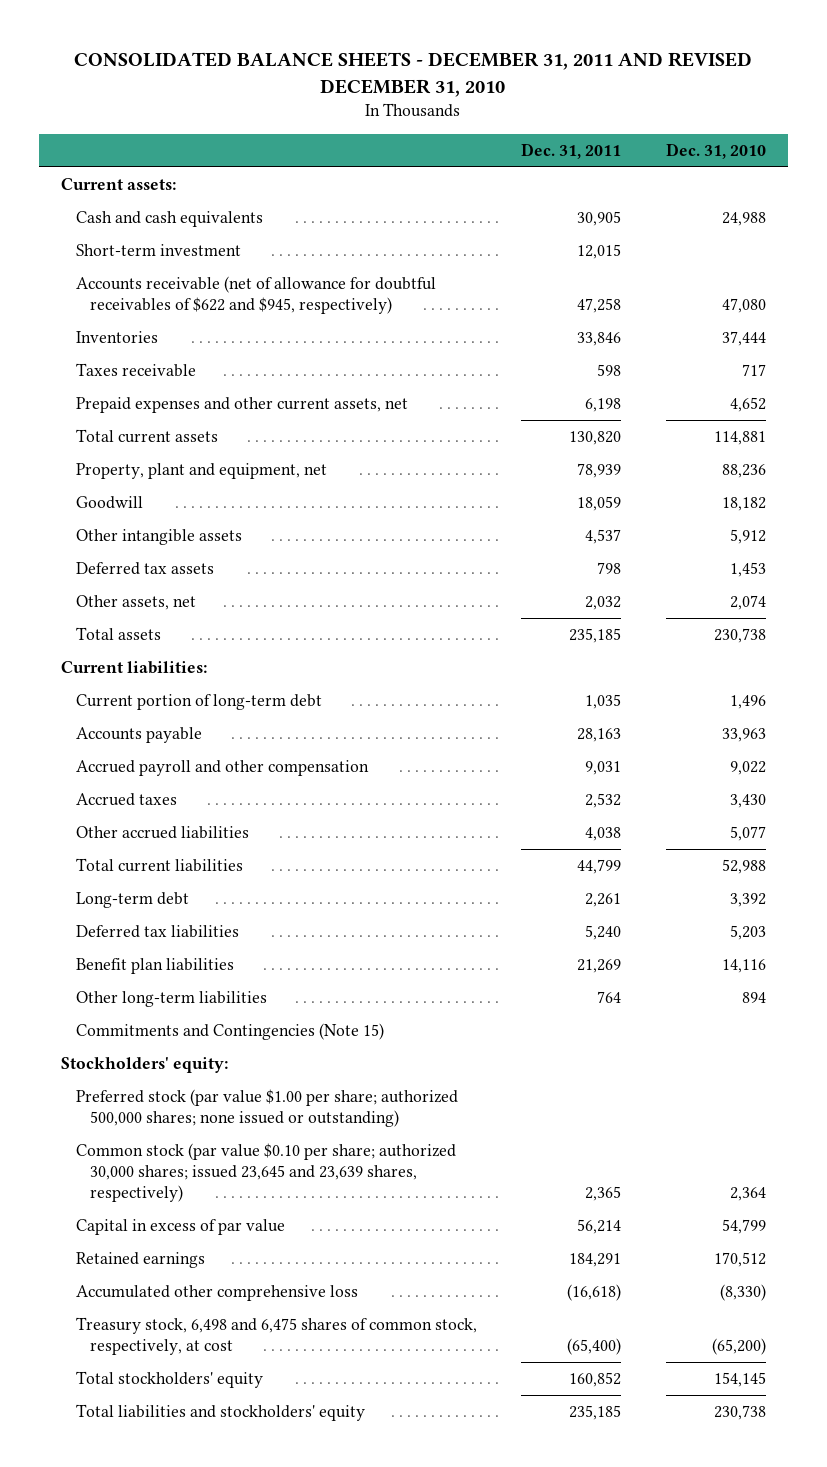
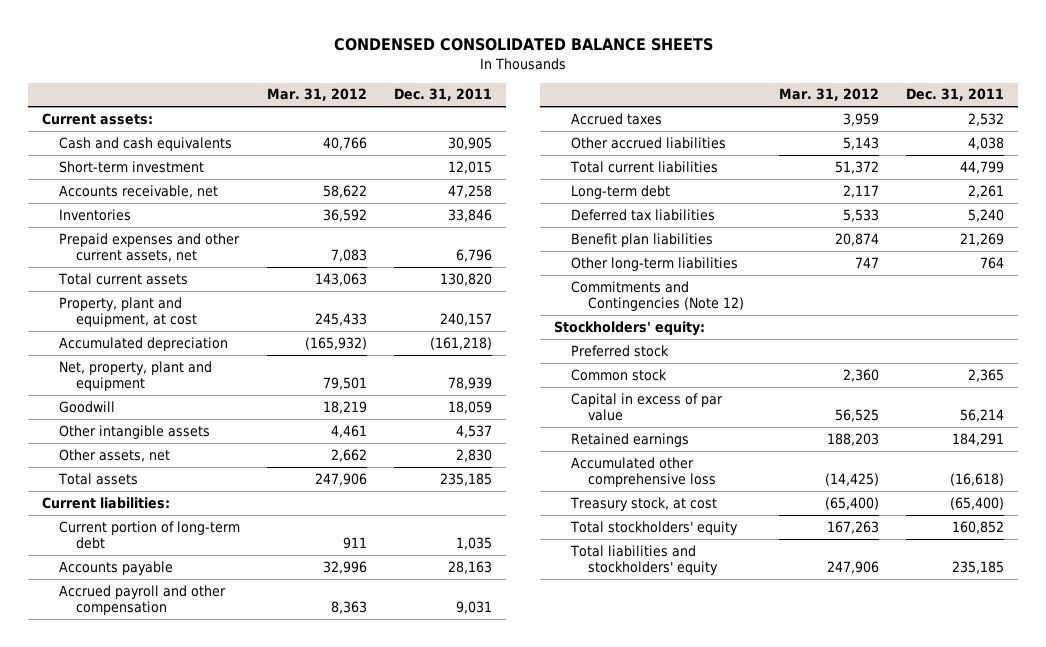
[74,51,753,97] CONSOLIDATED BALANCE SHEETS - DECEMBER 31, 2011 AND REVISED DECEMBER 31, 2010 -> [334,37,714,51] CONDENSED CONSOLIDATED BALANCE SHEETS
[665,142,766,159] Dec. 31, 2010 -> none
none -> [267,88,368,102] Mar. 31, 2012
[75,276,436,315] Accounts receivable (net of allowance for doubtful receivables of $622 and $945, respectively) -> [58,184,218,198] Accounts receivable, net
[75,363,196,378] Taxes receivable -> none
[585,398,622,413] 6,198 -> [456,249,493,263] 6,796
none -> [58,296,198,328] Property, plant and equipment, at cost
none -> [58,336,228,351] Accumulated depreciation
[75,463,327,480] Property, plant and equipment, net -> [58,360,212,392] Net, property, plant and equipment
[75,562,214,576] Deferred tax assets -> none
[585,596,622,611] 2,032 -> [456,448,493,462] 2,830
[75,1023,384,1041] Commitments and Contingencies (Note 15) -> [571,280,745,312] Commitments and Contingencies (Note 12)
[75,1089,458,1128] Preferred stock (par value $1.00 per share; authorized 500,000 shares; none issued or outstanding) -> [571,344,670,357] Preferred stock
[75,1143,456,1203] Common stock (par value $0.10 per share; authorized 30,000 shares; issued 23,645 and 23,639 shares, respectively) -> [571,368,668,381] Common stock
[75,1317,477,1356] Treasury stock, 6,498 and 6,475 shares of common stock, respectively, at cost -> [570,496,718,511] Treasury stock, at cost

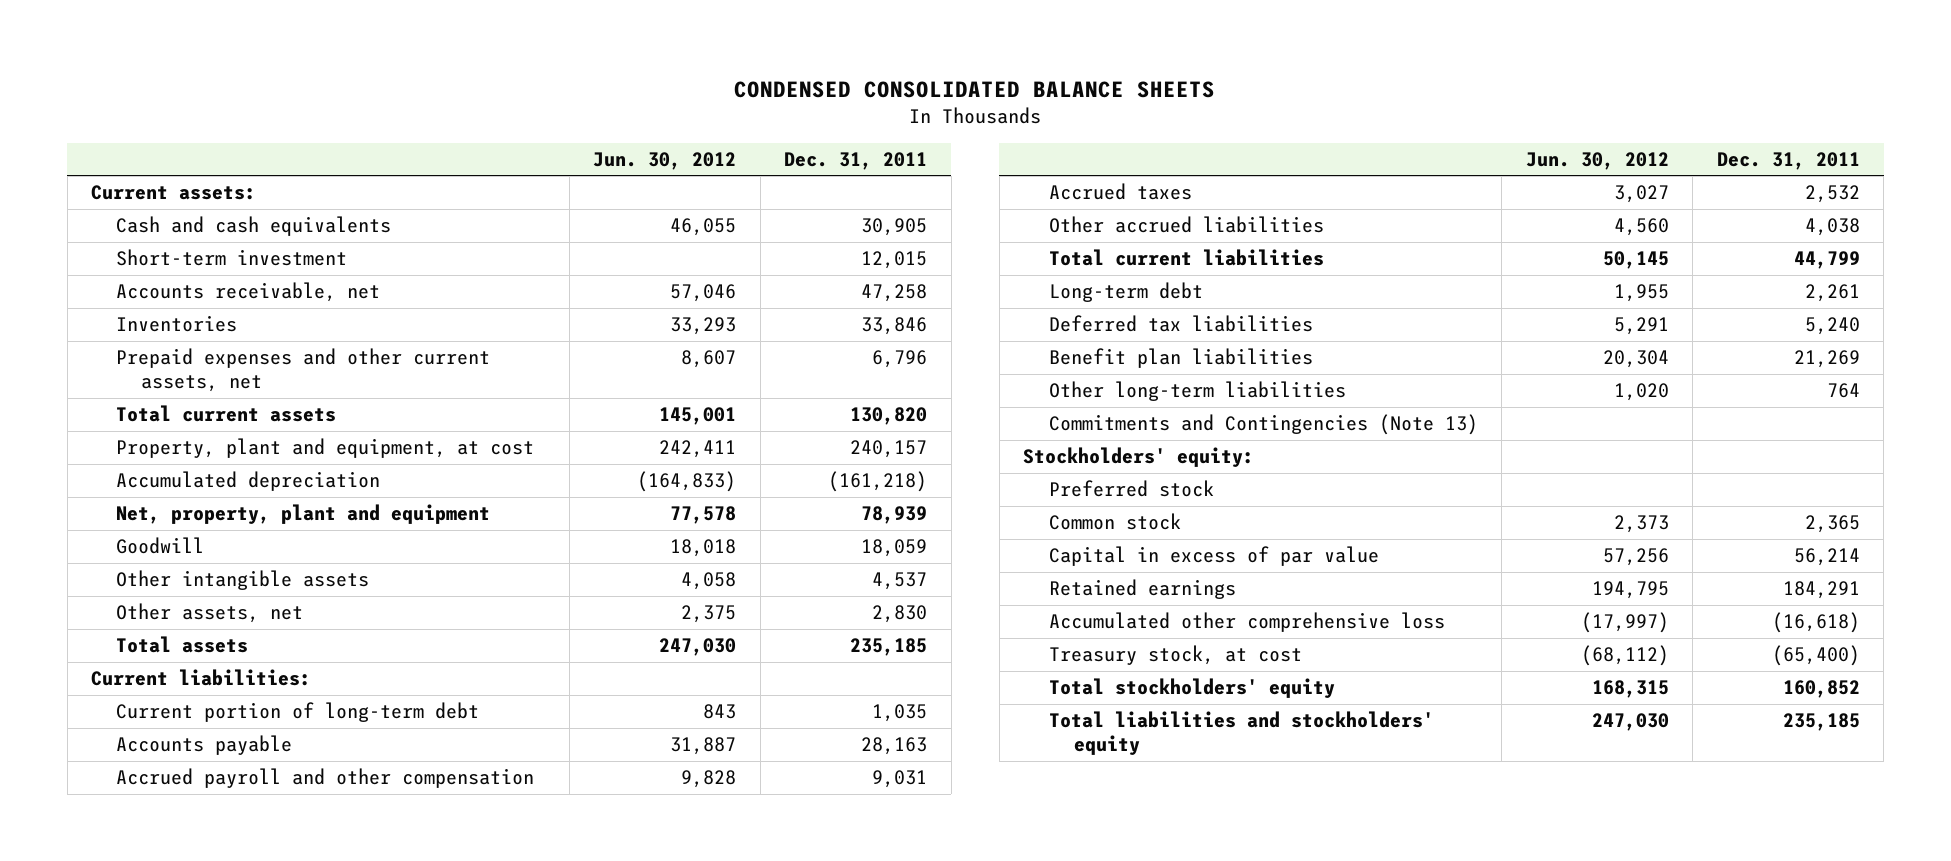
[267,88,368,102] Mar. 31, 2012 -> none
none -> [593,151,737,170] Jun. 30, 2012
[571,280,745,312] Commitments and Contingencies (Note 12) -> [1048,414,1478,436] Commitments and Contingencies (Note 13)

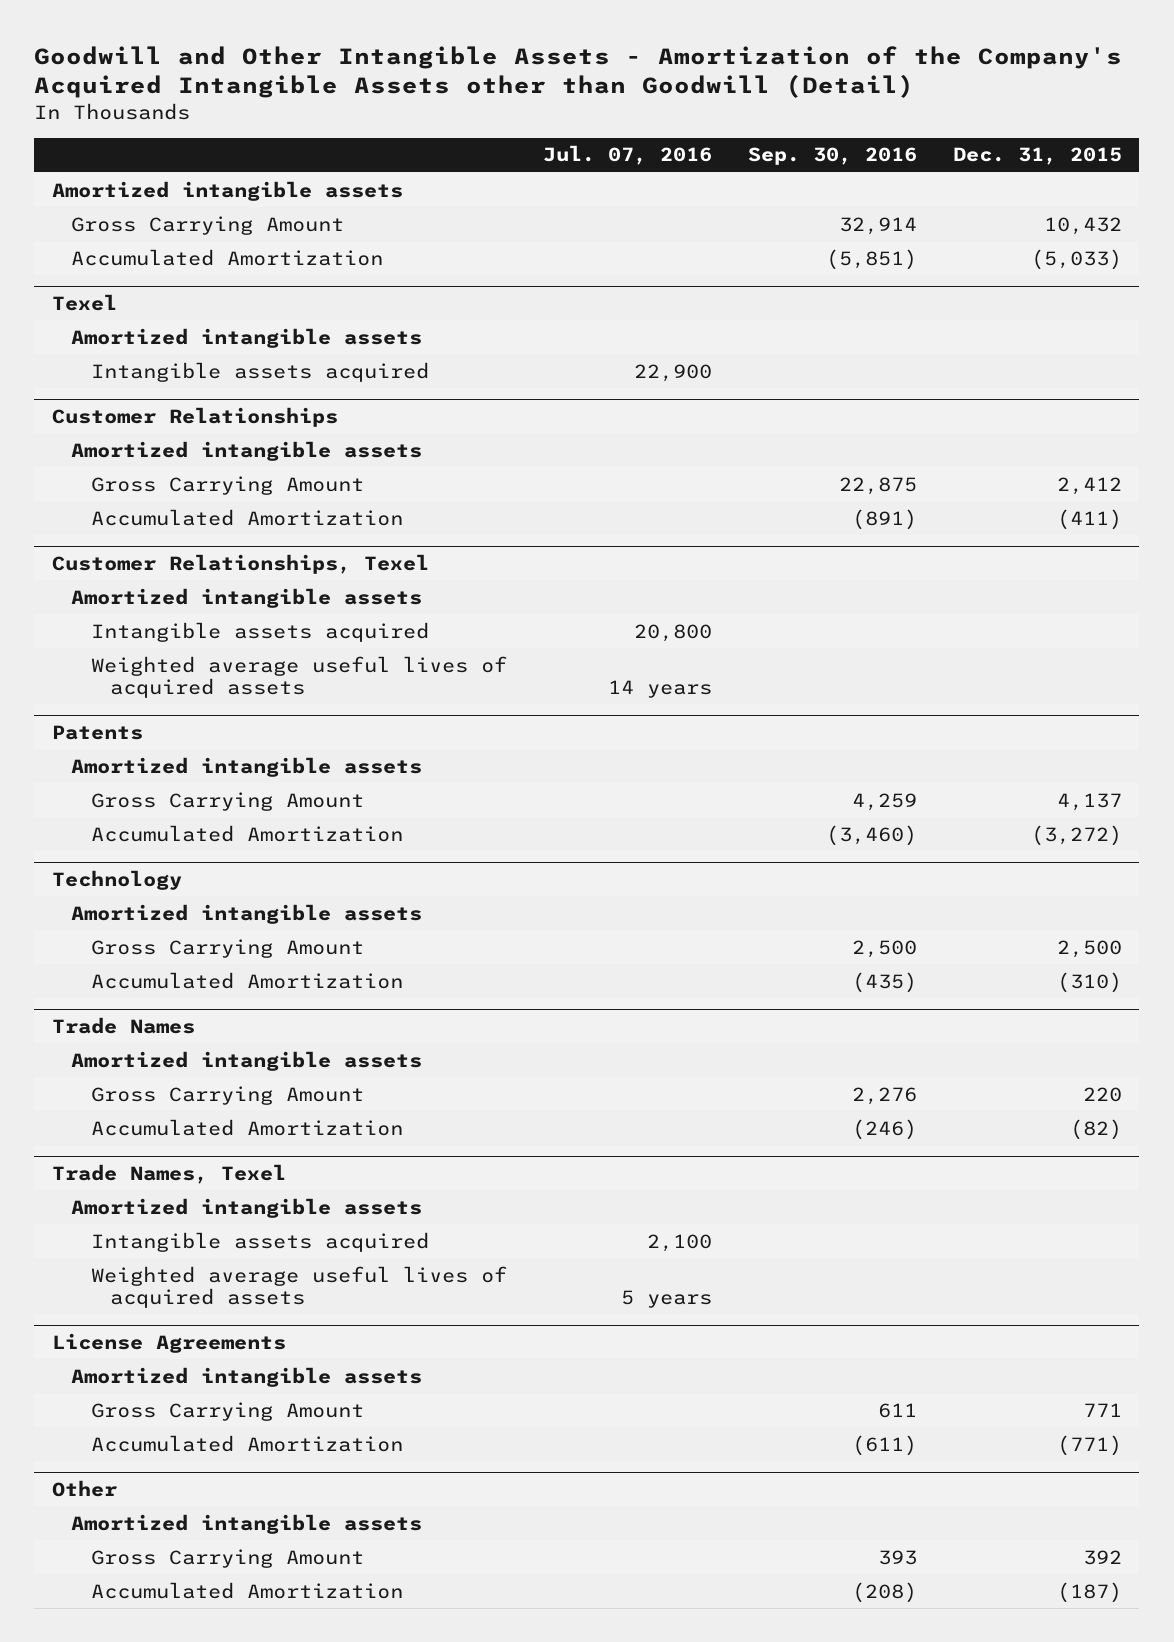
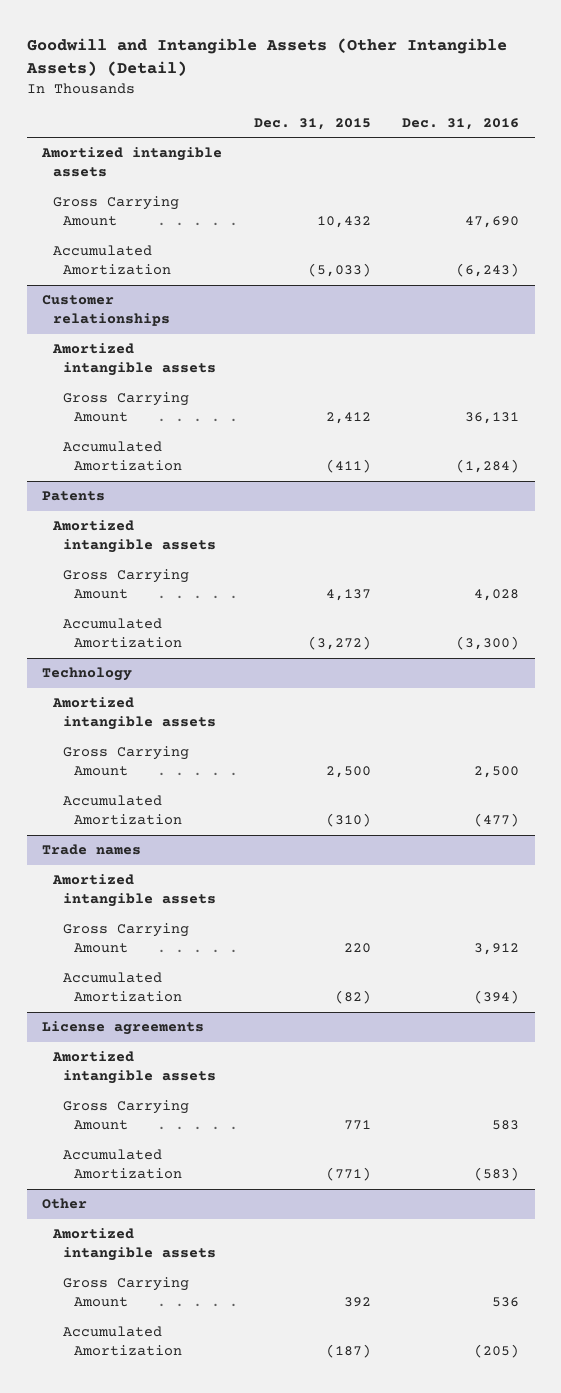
[34,45,1123,99] Goodwill and Other Intangible Assets - Amortization of the Company's Acquired Intangible Assets other than Goodwill (Detail) -> [25,37,507,76] Goodwill and Intangible Assets (Other Intangible Assets) (Detail)
[542,145,712,166] Jul. 07, 2016 -> none
[747,147,917,166] Sep. 30, 2016 -> none
none -> [402,117,520,130] Dec. 31, 2016
[52,293,118,311] Texel -> none
[71,327,423,348] Amortized intangible assets -> none
[90,361,429,382] Intangible assets acquired -> none
[52,406,339,427] Customer Relationships -> [42,295,170,327] Customer relationships
[52,553,430,574] Customer Relationships, Texel -> none
[71,587,423,608] Amortized intangible assets -> none
[90,621,429,642] Intangible assets acquired -> none
[90,655,507,698] Weighted average useful lives of acquired assets -> none
[52,1016,196,1034] Trade Names -> [42,844,142,856] Trade names
[52,1163,287,1184] Trade Names, Texel -> none
[71,1197,423,1218] Amortized intangible assets -> none
[90,1231,429,1252] Intangible assets acquired -> none
[90,1265,507,1308] Weighted average useful lives of acquired assets -> none
[52,1332,287,1353] License Agreements -> [42,1021,205,1036] License agreements

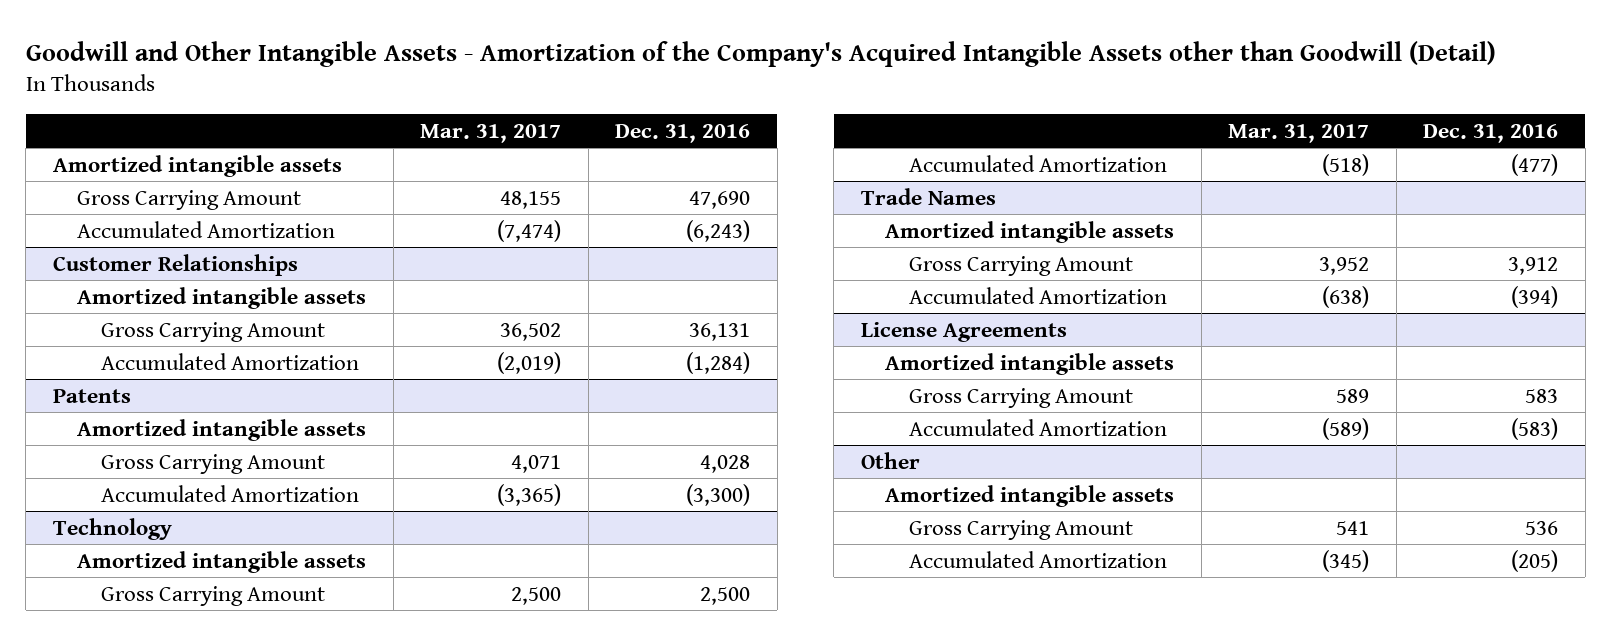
[25,37,507,76] Goodwill and Intangible Assets (Other Intangible Assets) (Detail) -> [25,40,1496,67] Goodwill and Other Intangible Assets - Amortization of the Company's Acquired Intangible Assets other than Goodwill (Detail)
[253,117,371,130] Dec. 31, 2015 -> none
none -> [420,123,562,143] Mar. 31, 2017
[42,295,170,327] Customer relationships -> [53,253,299,276] Customer Relationships
[42,844,142,856] Trade names -> [860,187,996,205] Trade Names
[42,1021,205,1036] License agreements -> [860,321,1067,342] License Agreements

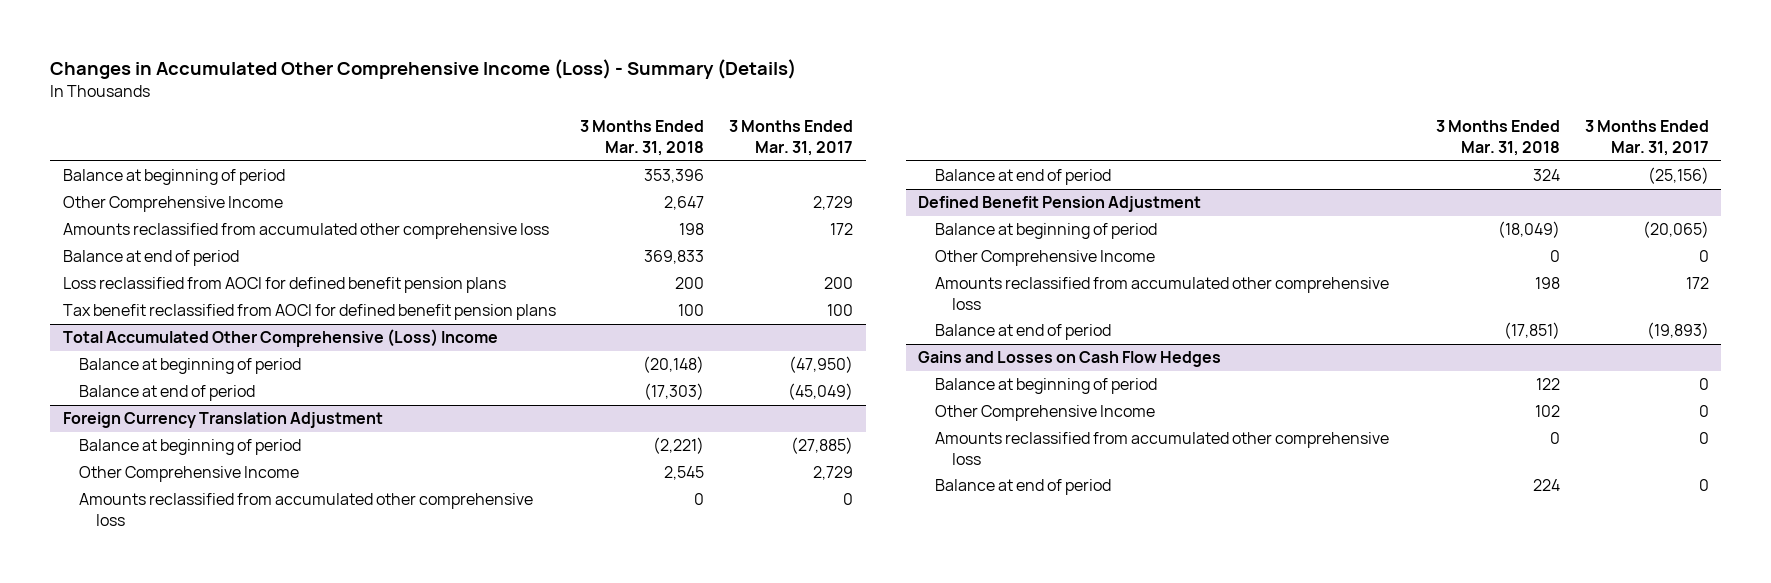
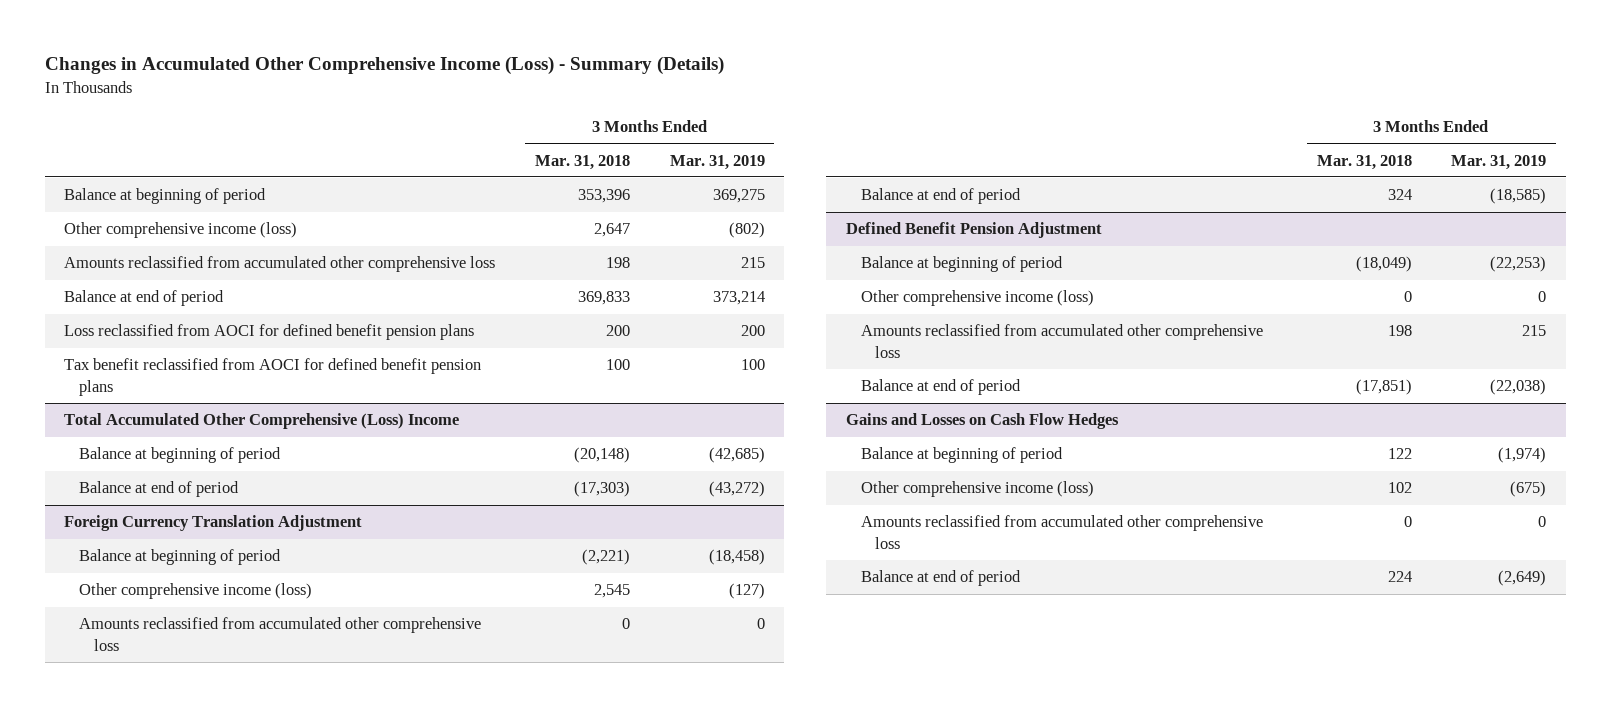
[729,120,854,157] 3 Months Ended Mar. 31, 2017 -> none
none -> [669,154,765,170] Mar. 31, 2019
[62,196,283,213] Other Comprehensive Income -> [64,222,298,239] Other comprehensive income (loss)
[79,466,300,483] Other Comprehensive Income -> [79,583,313,600] Other comprehensive income (loss)
[935,250,1156,267] Other Comprehensive Income -> [860,290,1094,307] Other comprehensive income (loss)
[935,405,1156,422] Other Comprehensive Income -> [860,481,1094,498] Other comprehensive income (loss)

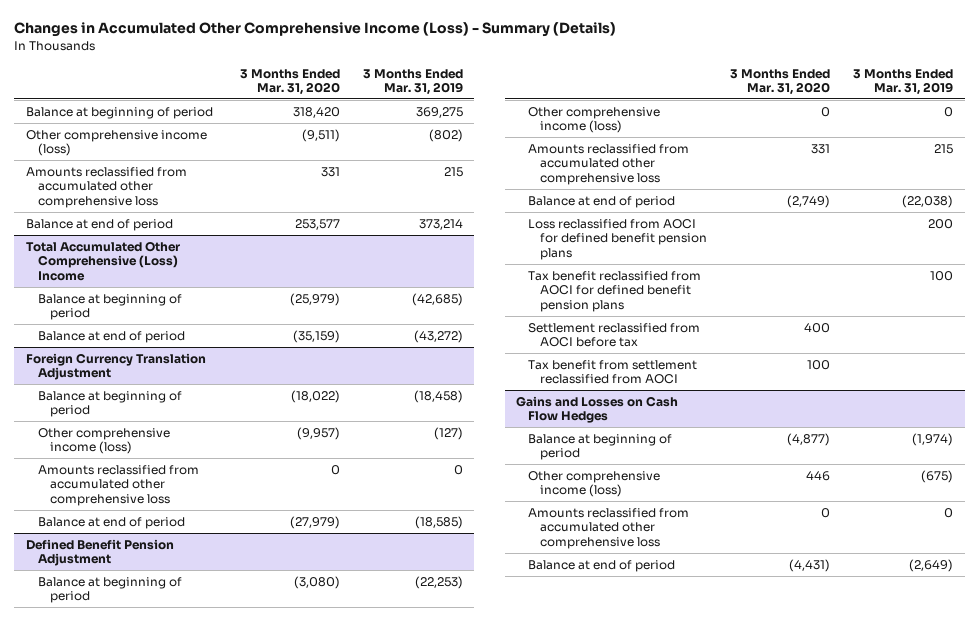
[534,154,630,170] Mar. 31, 2018 -> none
none -> [239,68,340,96] 3 Months Ended Mar. 31, 2020
[64,324,475,341] Loss reclassified from AOCI for defined benefit pension plans -> none
[64,358,482,396] Tax benefit reclassified from AOCI for defined benefit pension plans -> none
none -> [528,218,708,260] Loss reclassified from AOCI for defined benefit pension plans
none -> [528,270,702,312] Tax benefit reclassified from AOCI for defined benefit pension plans
none -> [528,322,701,348] Settlement reclassified from AOCI before tax
none -> [528,359,698,385] Tax benefit from settlement reclassified from AOCI

